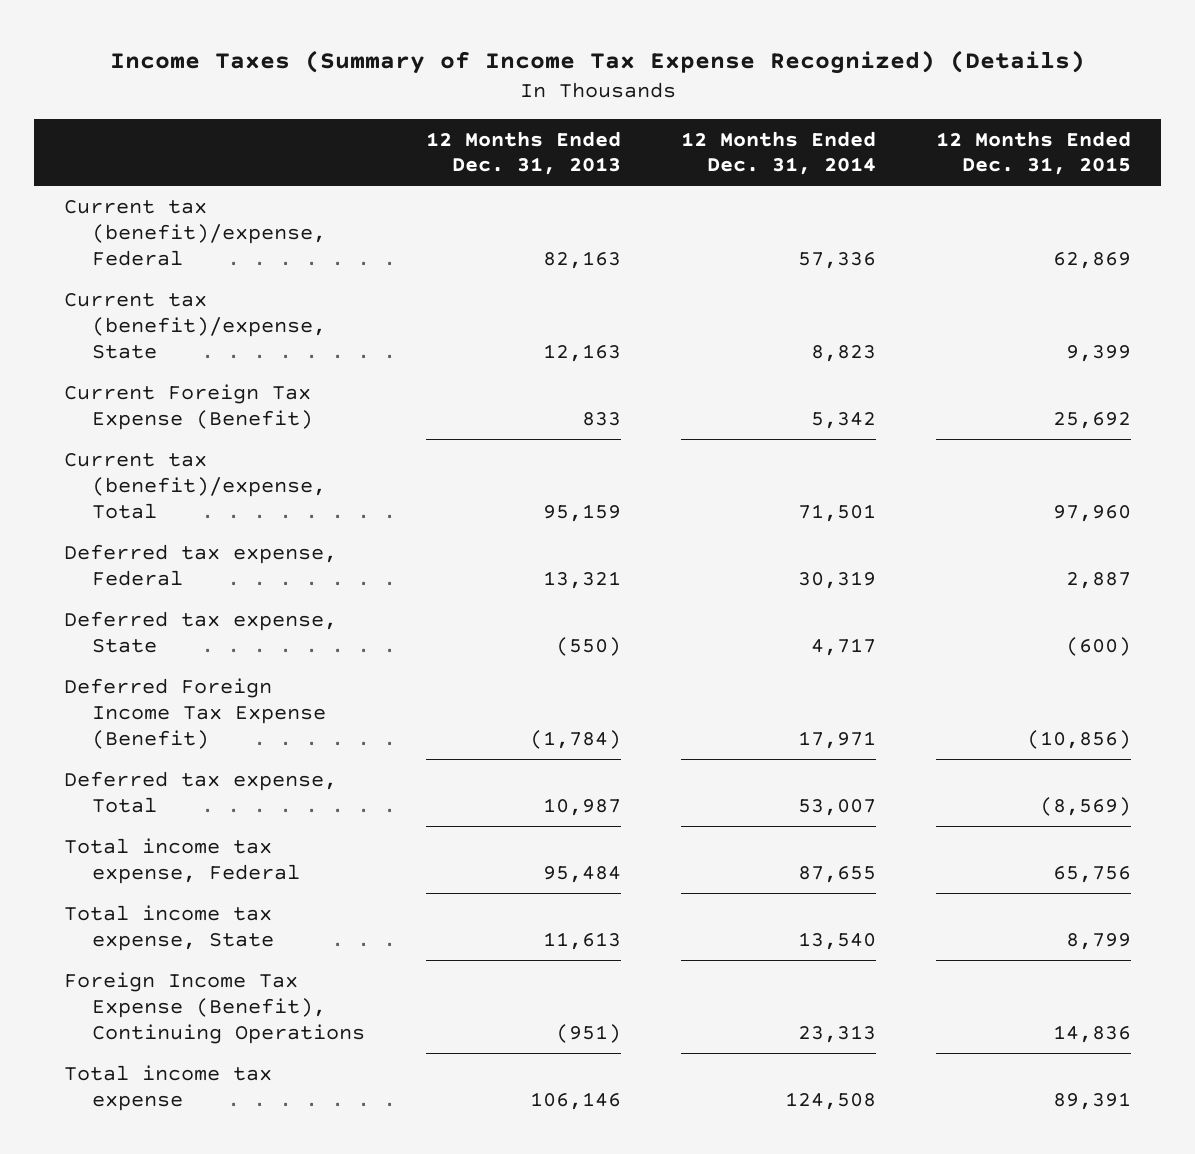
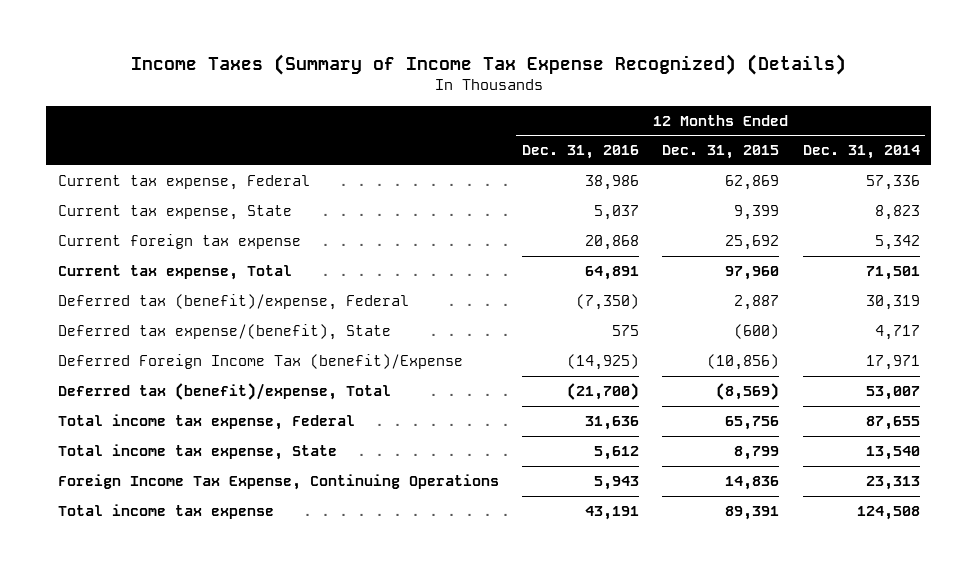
[425,130,621,176] 12 Months Ended Dec. 31, 2013 -> none
none -> [522,145,640,160] Dec. 31, 2016
[63,199,327,266] Current tax (benefit)/expense, Federal -> [57,175,310,191] Current tax expense, Federal
[63,292,327,359] Current tax (benefit)/expense, State -> [57,205,292,221] Current tax expense, State
[63,383,314,430] Current Foreign Tax Expense (Benefit) -> [57,234,301,250] Current foreign tax expense
[63,452,327,519] Current tax (benefit)/expense, Total -> [57,265,292,281] Current tax expense, Total
[63,543,337,586] Deferred tax expense, Federal -> [57,294,409,311] Deferred tax (benefit)/expense, Federal
[63,610,337,653] Deferred tax expense, State -> [57,324,391,341] Deferred tax expense/(benefit), State
[63,677,327,749] Deferred Foreign Income Tax Expense (Benefit) -> [57,354,463,370] Deferred Foreign Income Tax (benefit)/Expense
[63,770,337,813] Deferred tax expense, Total -> [57,383,391,401] Deferred tax (benefit)/expense, Total
[63,971,366,1044] Foreign Income Tax Expense (Benefit), Continuing Operations -> [57,474,499,491] Foreign Income Tax Expense, Continuing Operations

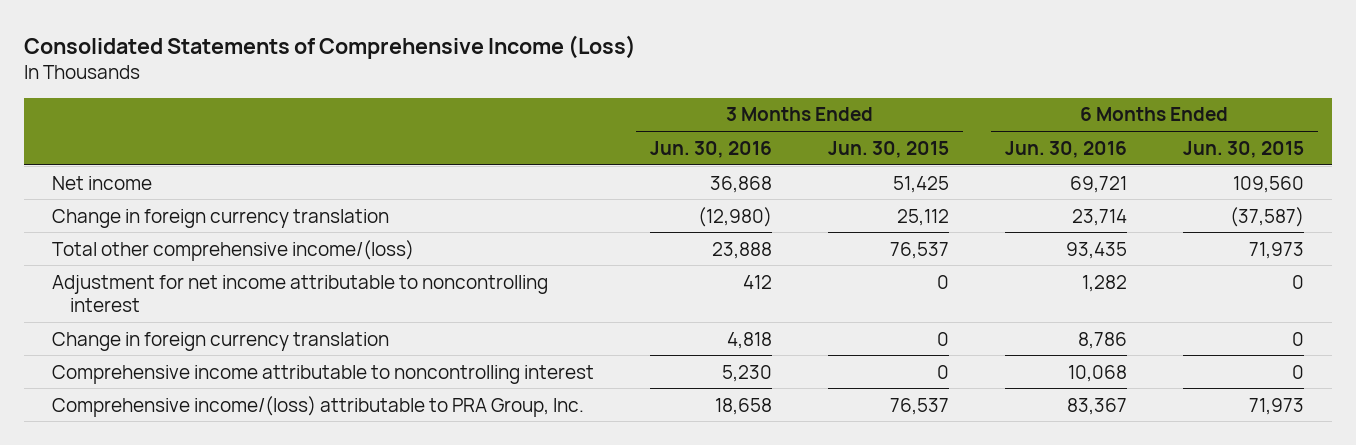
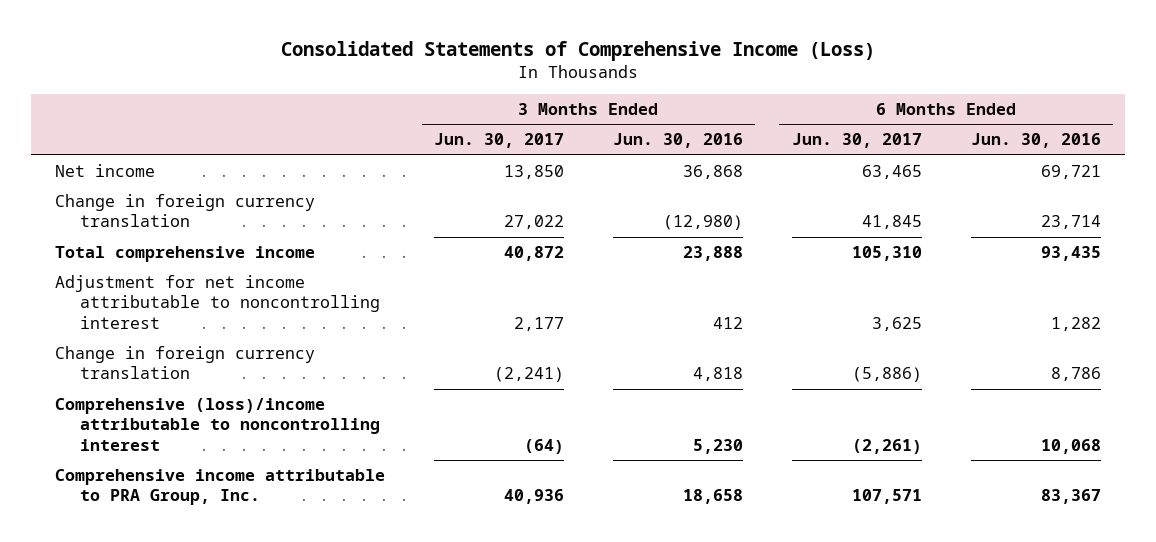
[828,140,950,158] Jun. 30, 2015 -> none
[1182,140,1304,158] Jun. 30, 2015 -> none
none -> [433,133,564,149] Jun. 30, 2017
none -> [791,133,922,149] Jun. 30, 2017
[52,239,415,261] Total other comprehensive income/(loss) -> [54,245,315,262] Total comprehensive income
[52,364,595,384] Comprehensive income attributable to noncontrolling interest -> [54,397,380,451] Comprehensive (loss)/income attributable to noncontrolling interest
[52,395,585,417] Comprehensive income/(loss) attributable to PRA Group, Inc. -> [54,468,385,506] Comprehensive income attributable to PRA Group, Inc.

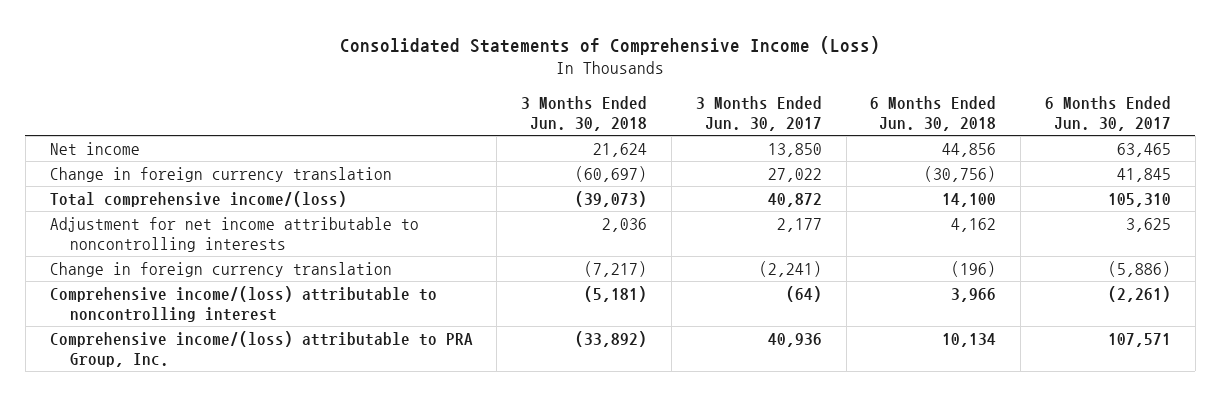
[612,133,743,149] Jun. 30, 2016 -> none
[970,133,1101,149] Jun. 30, 2016 -> none
none -> [521,95,648,132] 3 Months Ended Jun. 30, 2018
none -> [870,95,997,132] 6 Months Ended Jun. 30, 2018
[54,245,315,262] Total comprehensive income -> [49,190,347,207] Total comprehensive income/(loss)
[54,274,380,329] Adjustment for net income attributable to noncontrolling interest -> [49,216,419,253] Adjustment for net income attributable to noncontrolling interests
[54,397,380,451] Comprehensive (loss)/income attributable to noncontrolling interest -> [49,285,437,323] Comprehensive income/(loss) attributable to noncontrolling interest
[54,468,385,506] Comprehensive income attributable to PRA Group, Inc. -> [49,330,473,368] Comprehensive income/(loss) attributable to PRA Group, Inc.

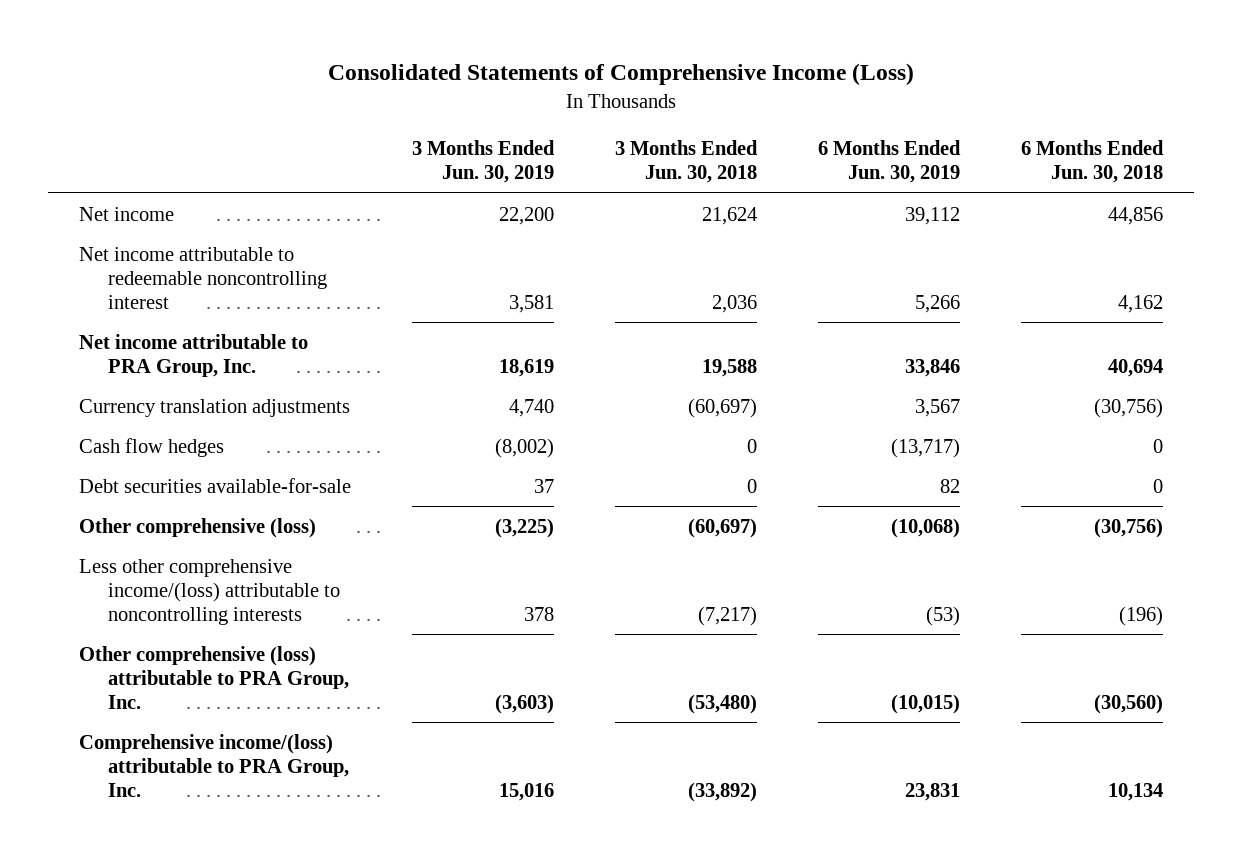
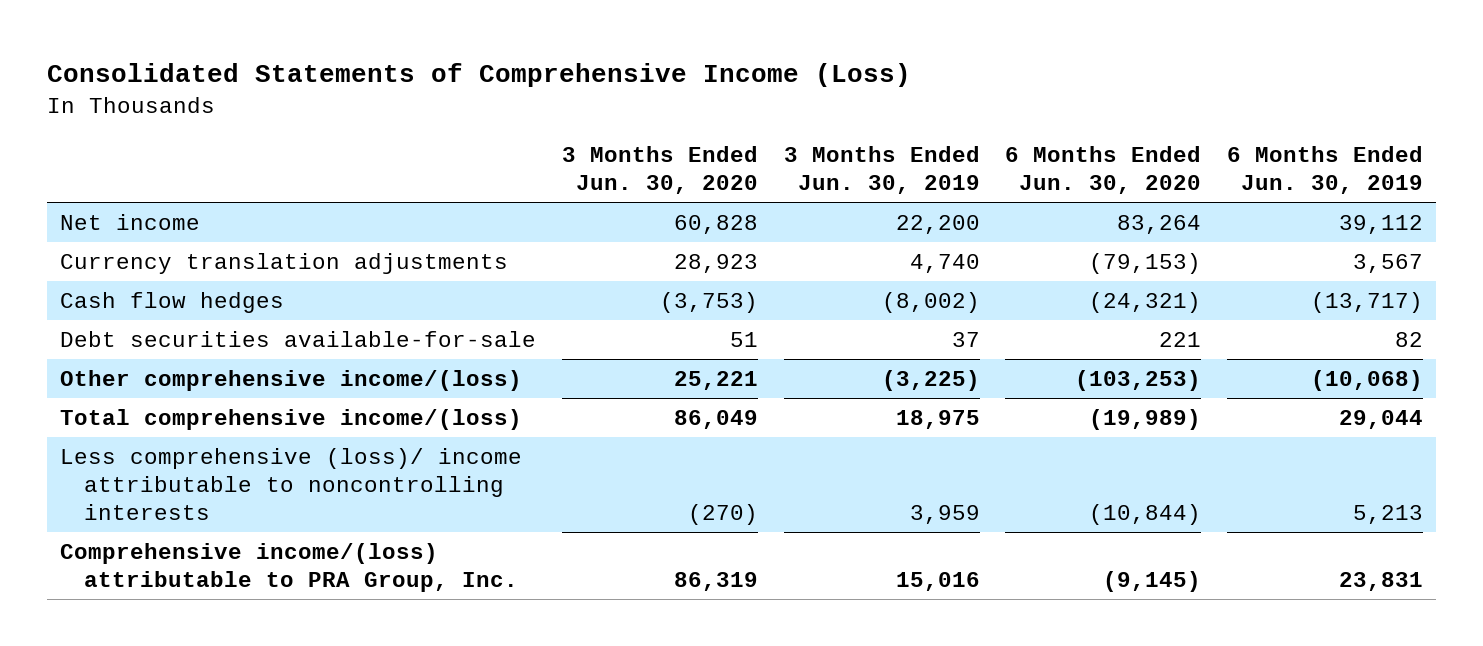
[614,140,758,184] 3 Months Ended Jun. 30, 2018 -> none
[1021,140,1165,184] 6 Months Ended Jun. 30, 2018 -> none
none -> [561,146,758,195] 3 Months Ended Jun. 30, 2020
none -> [1005,146,1202,195] 6 Months Ended Jun. 30, 2020
[78,246,328,309] Net income attributable to redeemable noncontrolling interest -> none
[78,333,308,377] Net income attributable to PRA Group, Inc. -> none
[78,645,350,709] Other comprehensive (loss) attributable to PRA Group, Inc. -> none
[78,517,316,538] Other comprehensive (loss) -> [59,370,522,392] Other comprehensive income/(loss)
none -> [59,409,522,431] Total comprehensive income/(loss)
[78,558,341,625] Less other comprehensive income/(loss) attributable to noncontrolling interests -> [59,448,522,521] Less comprehensive (loss)/ income attributable to noncontrolling interests
[523,606,554,621] 378 -> [909,505,980,525] 3,959
[925,605,960,626] (53) -> [1353,505,1424,525] 5,213

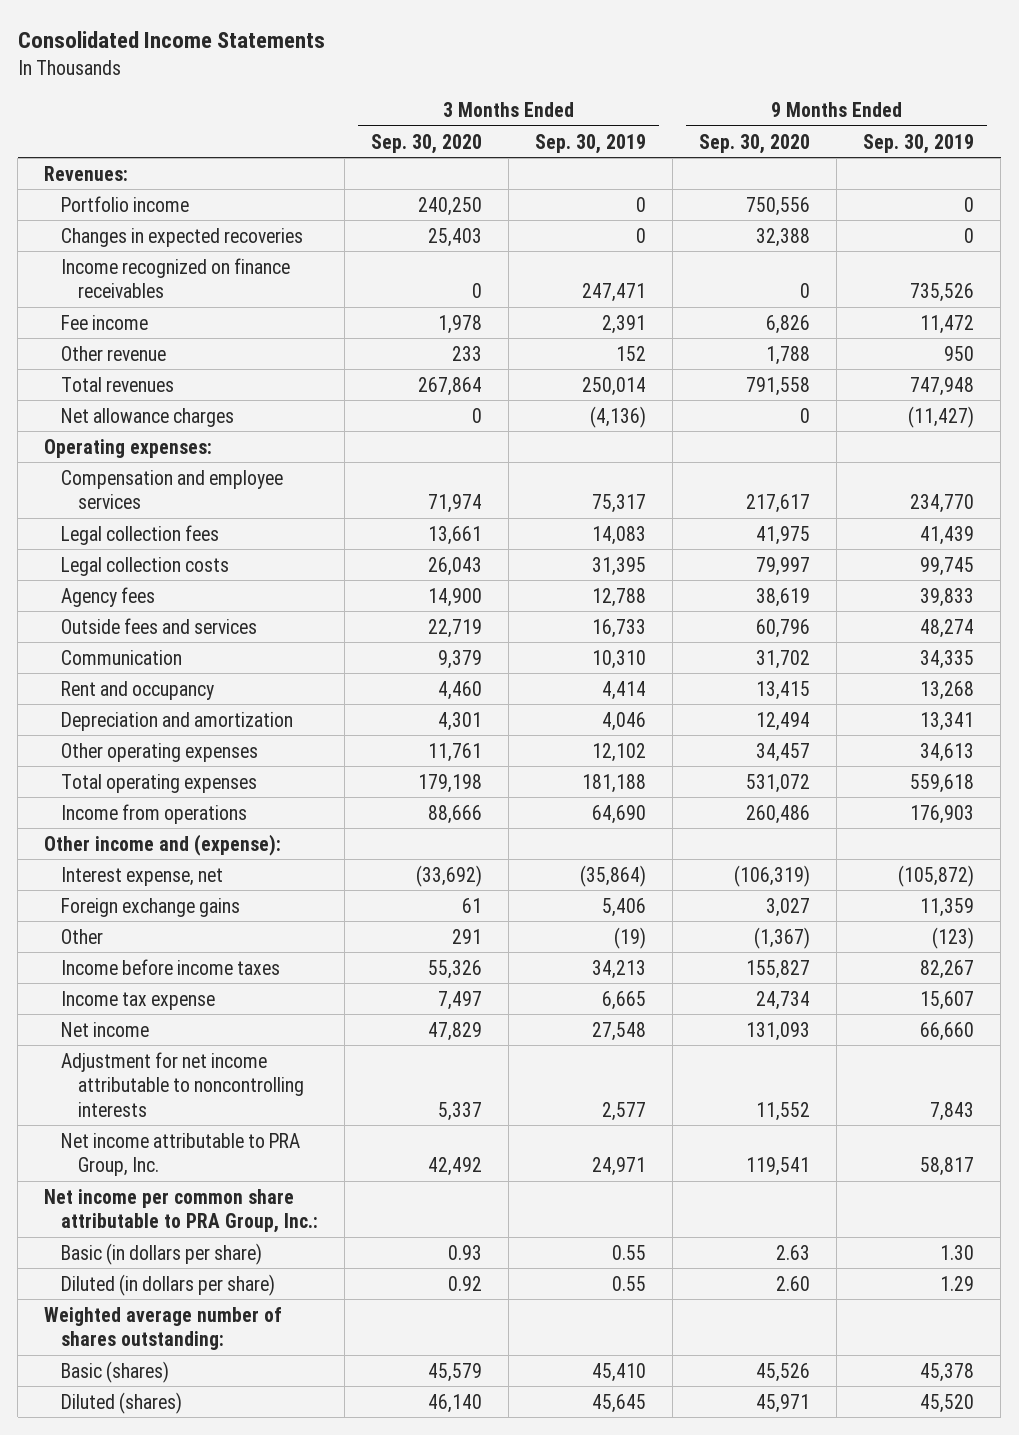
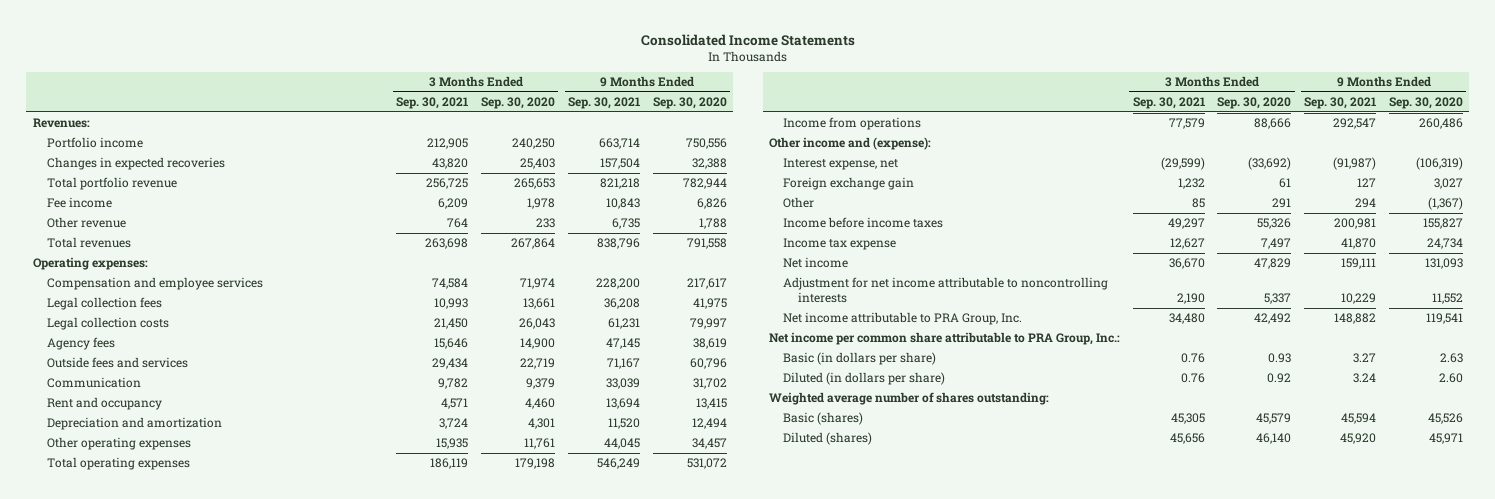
[535,133,647,154] Sep. 30, 2019 -> none
[863,133,975,154] Sep. 30, 2019 -> none
none -> [396,97,469,110] Sep. 30, 2021
none -> [567,97,640,110] Sep. 30, 2021
[61,257,291,299] Income recognized on finance receivables -> none
none -> [47,177,178,191] Total portfolio revenue
[61,407,235,427] Net allowance charges -> none
[61,897,241,917] Foreign exchange gains -> [783,177,915,191] Foreign exchange gain

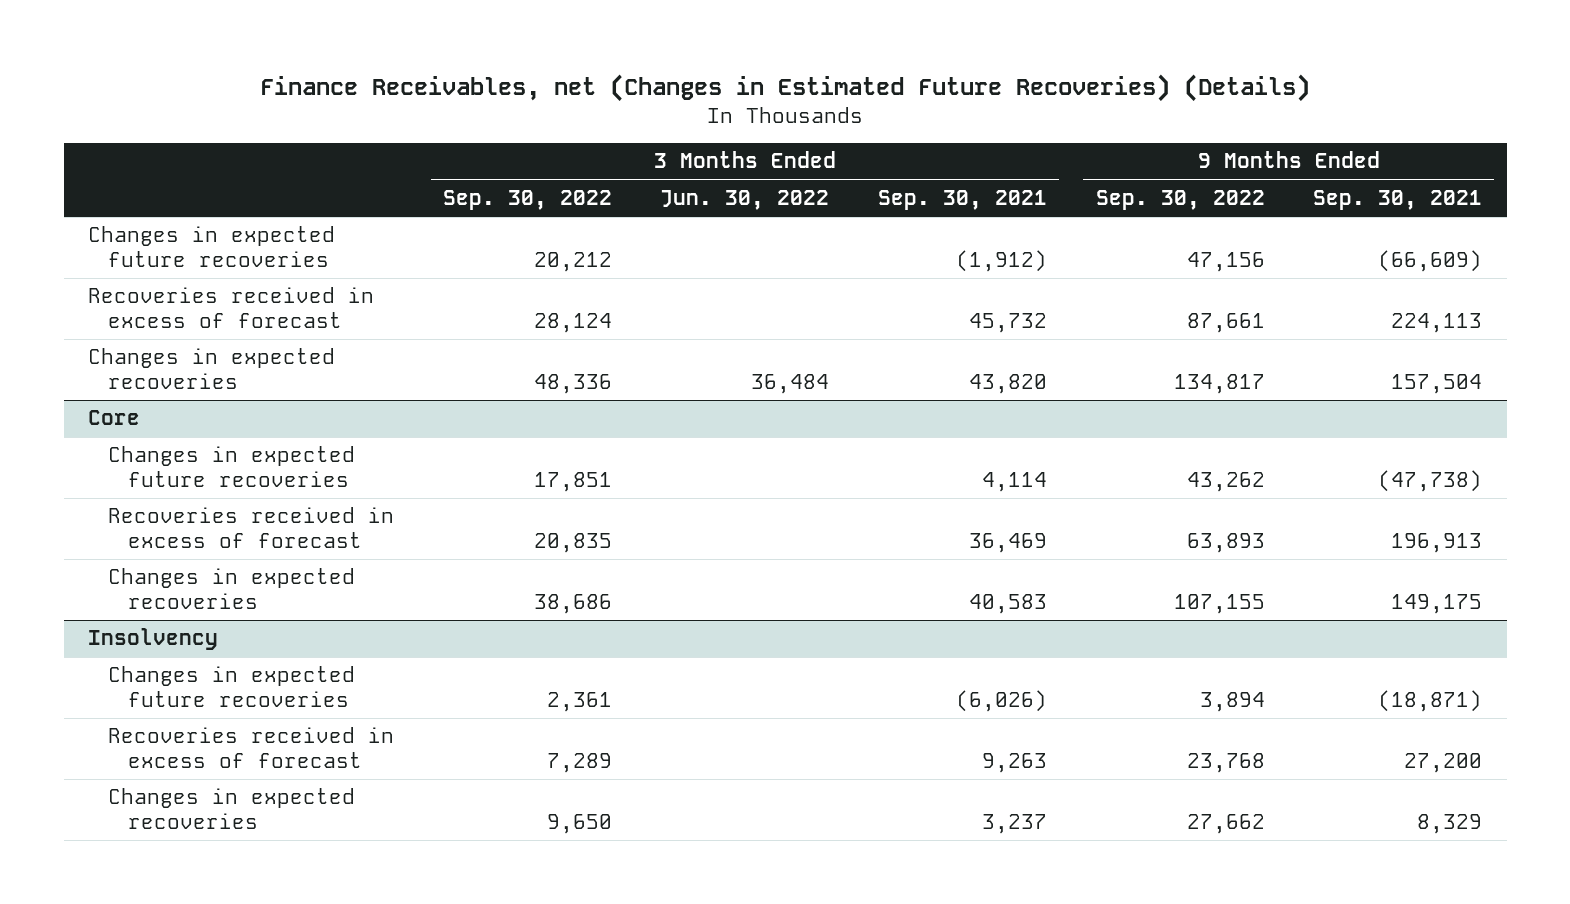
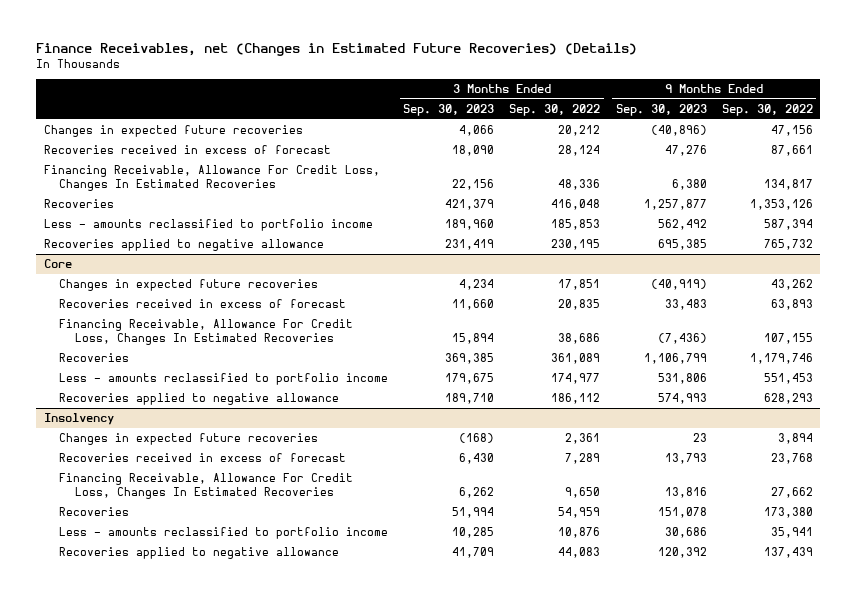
[660,189,830,210] Jun. 30, 2022 -> none
[877,189,1047,210] Sep. 30, 2021 -> none
[1313,189,1483,210] Sep. 30, 2021 -> none
none -> [403,104,495,117] Sep. 30, 2023
none -> [615,104,707,117] Sep. 30, 2023
[88,348,336,389] Changes in expected recoveries -> [43,165,380,191] Financing Receivable, Allowance For Credit Loss, Changes In Estimated Recoveries
none -> [43,199,114,209] Recoveries
none -> [43,219,373,232] Less - amounts reclassified to portfolio income
none -> [43,239,324,252] Recoveries applied to negative allowance
[108,568,356,609] Changes in expected recoveries -> [59,319,354,345] Financing Receivable, Allowance For Credit Loss, Changes In Estimated Recoveries
none -> [59,353,130,363] Recoveries
none -> [59,373,389,386] Less - amounts reclassified to portfolio income
none -> [59,393,340,406] Recoveries applied to negative allowance
[108,788,356,829] Changes in expected recoveries -> [59,473,354,499] Financing Receivable, Allowance For Credit Loss, Changes In Estimated Recoveries
none -> [59,507,130,517] Recoveries
none -> [59,527,389,540] Less - amounts reclassified to portfolio income
none -> [59,547,340,560] Recoveries applied to negative allowance

